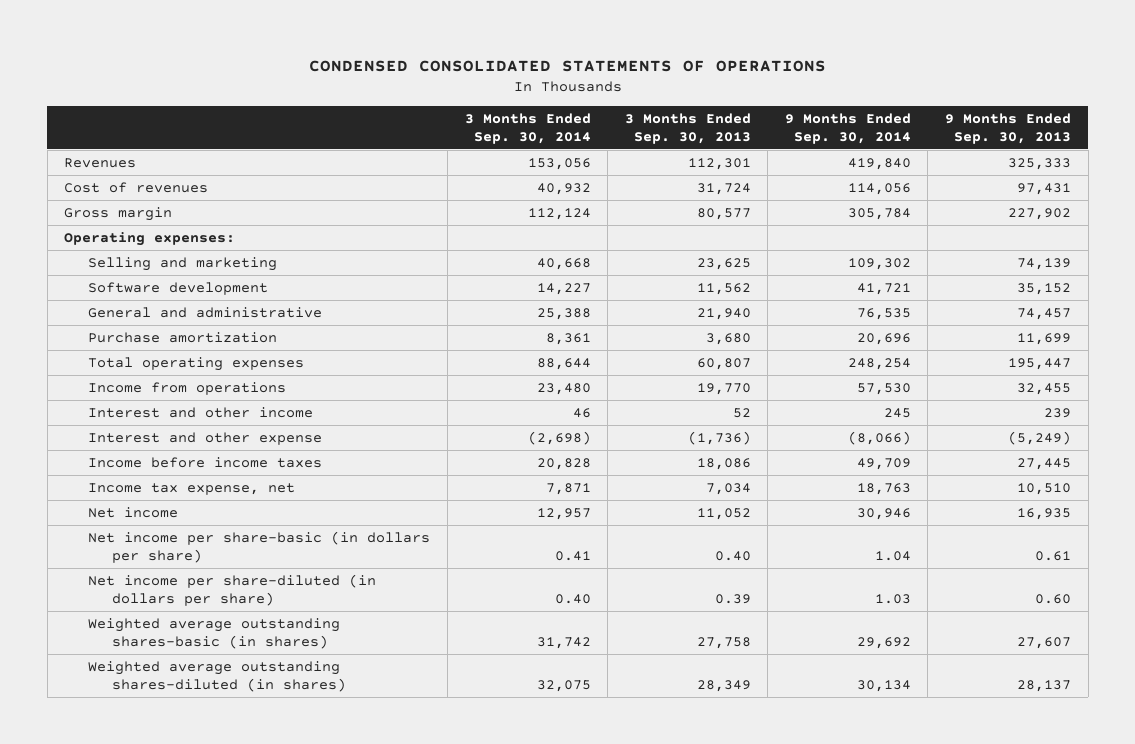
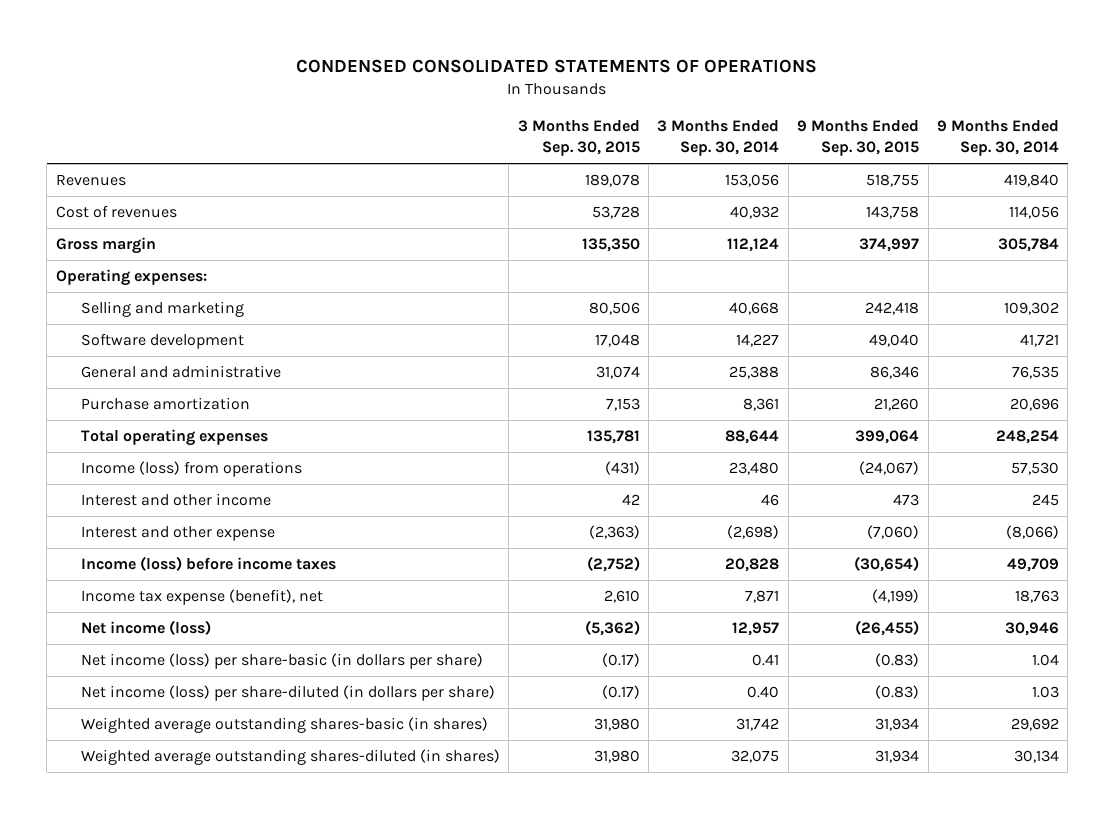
[624,113,751,144] 3 Months Ended Sep. 30, 2013 -> none
[944,113,1071,144] 9 Months Ended Sep. 30, 2013 -> none
none -> [517,120,640,157] 3 Months Ended Sep. 30, 2015
none -> [797,120,920,157] 9 Months Ended Sep. 30, 2015
[88,381,287,395] Income from operations -> [80,461,302,478] Income (loss) from operations
[88,456,323,468] Income before income taxes -> [80,556,336,572] Income (loss) before income taxes
[88,482,296,495] Income tax expense, net -> [80,589,323,606] Income tax expense (benefit), net
[88,506,179,518] Net income -> [80,620,211,636] Net income (loss)
[88,530,431,563] Net income per share-basic (in dollars per share) -> [80,653,483,670] Net income (loss) per share-basic (in dollars per share)
[88,573,377,606] Net income per share-diluted (in dollars per share) -> [80,685,495,702] Net income (loss) per share-diluted (in dollars per share)

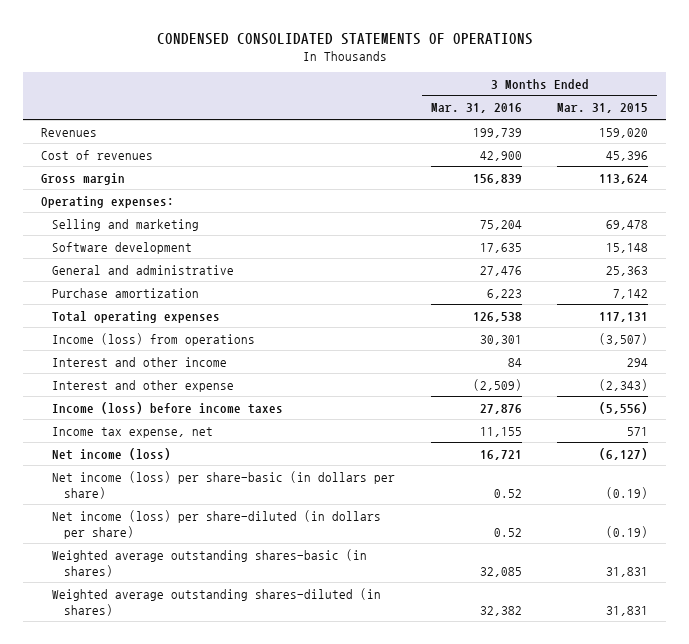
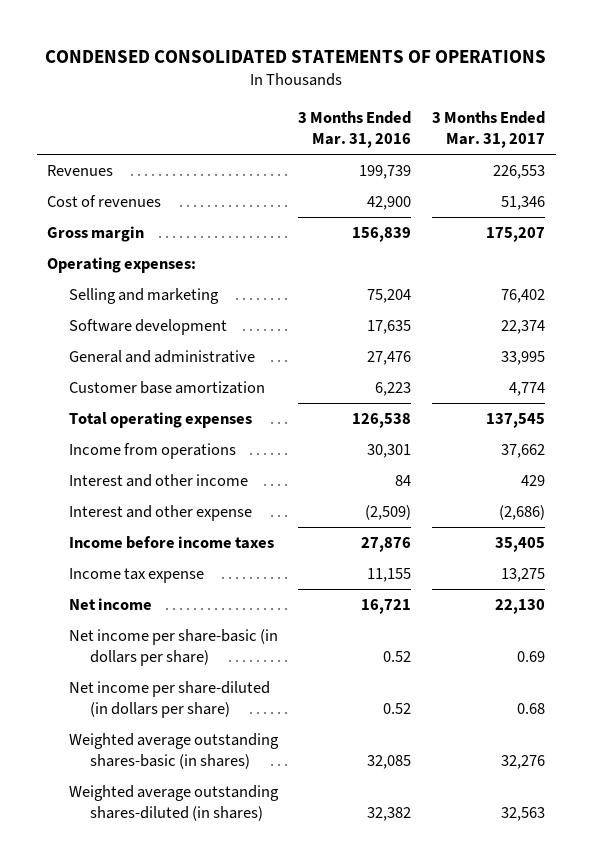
[557,103,649,114] Mar. 31, 2015 -> none
none -> [432,110,546,149] 3 Months Ended Mar. 31, 2017
[52,287,200,298] Purchase amortization -> [68,380,265,394] Customer base amortization
[52,332,256,346] Income (loss) from operations -> [68,442,236,459] Income from operations
[52,401,284,414] Income (loss) before income taxes -> [68,535,274,549] Income before income taxes
[52,426,214,438] Income tax expense, net -> [68,567,204,583] Income tax expense
[52,447,172,460] Net income (loss) -> [68,597,152,610] Net income
[52,470,396,499] Net income (loss) per share-basic (in dollars per share) -> [68,628,278,667] Net income per share-basic (in dollars per share)
[52,509,382,539] Net income (loss) per share-diluted (in dollars per share) -> [68,680,270,719] Net income per share-diluted (in dollars per share)

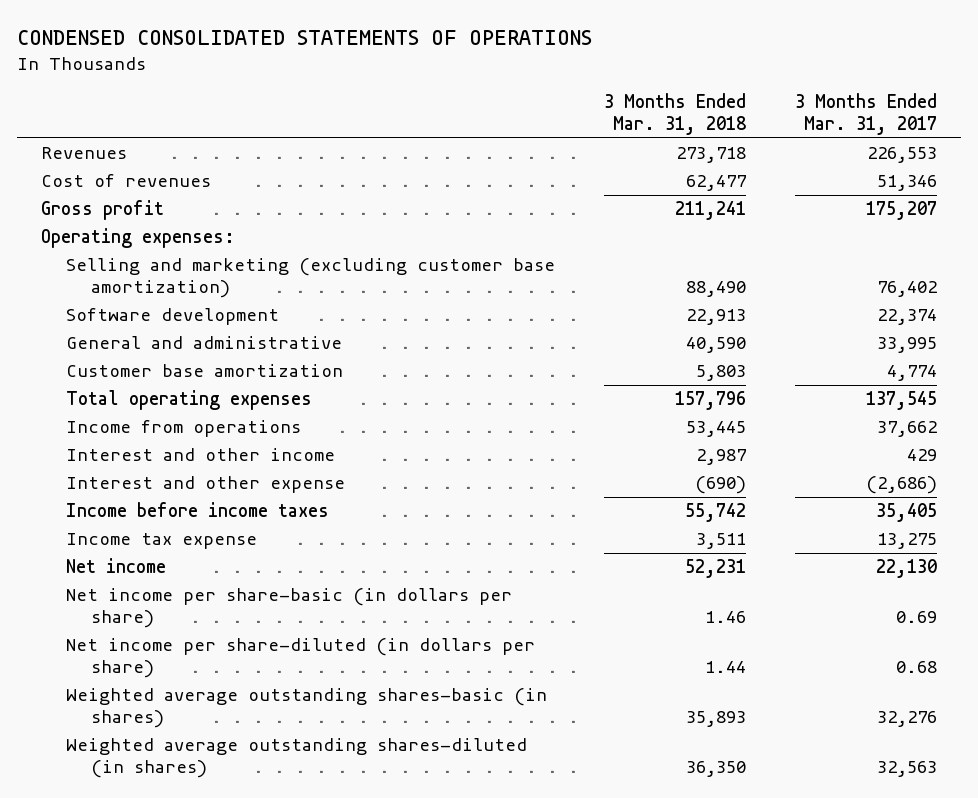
[298,110,412,149] 3 Months Ended Mar. 31, 2016 -> none
none -> [603,93,746,136] 3 Months Ended Mar. 31, 2018
[47,225,145,242] Gross margin -> [41,200,165,221] Gross profit
[68,287,219,304] Selling and marketing -> [65,258,555,299] Selling and marketing (excluding customer base amortization)

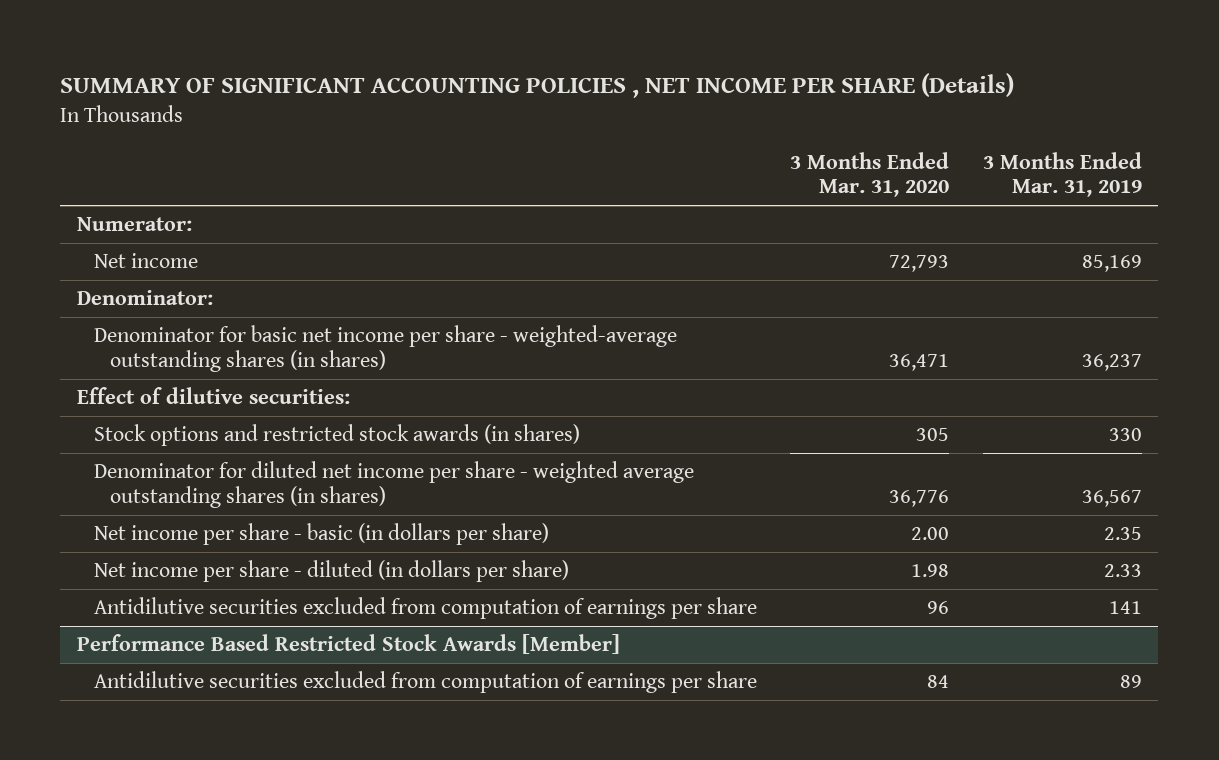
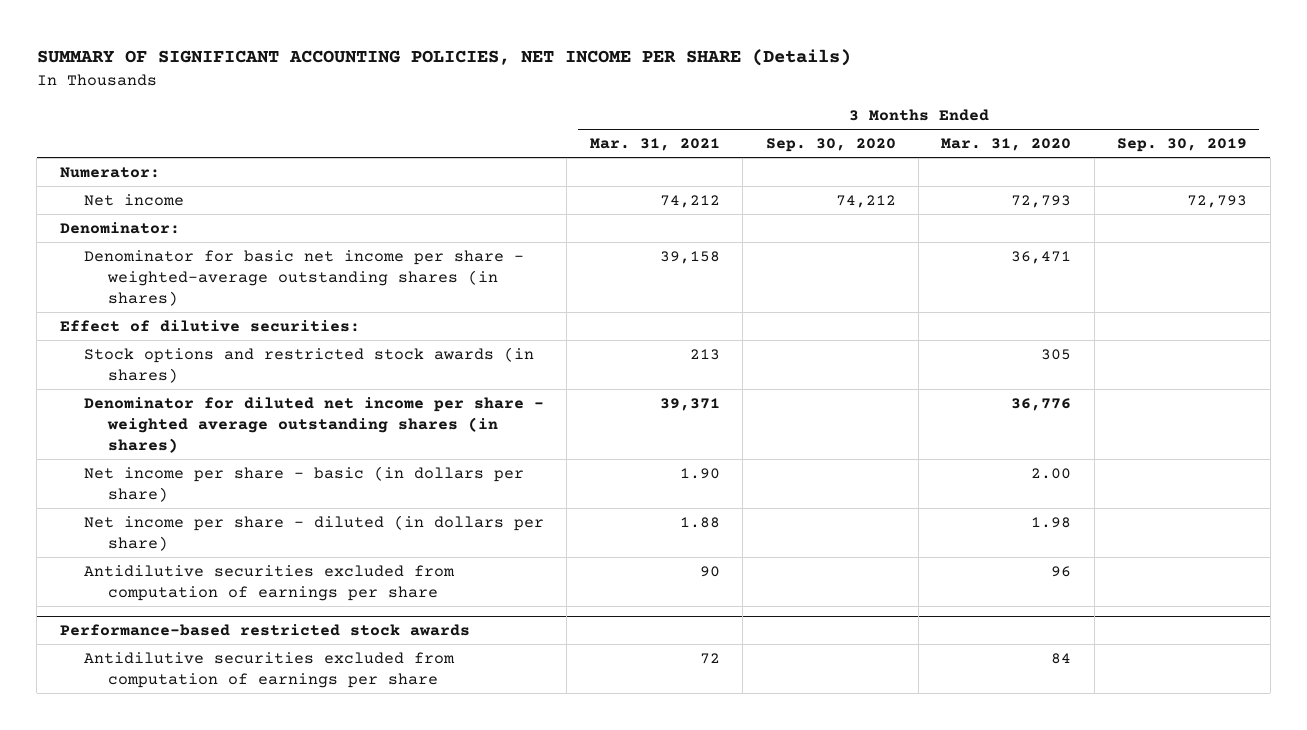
[60,73,1015,99] SUMMARY OF SIGNIFICANT ACCOUNTING POLICIES , NET INCOME PER SHARE (Details) -> [36,49,851,67] SUMMARY OF SIGNIFICANT ACCOUNTING POLICIES, NET INCOME PER SHARE (Details)
[982,151,1142,198] 3 Months Ended Mar. 31, 2019 -> none
none -> [589,138,720,152] Mar. 31, 2021
none -> [765,138,896,153] Sep. 30, 2020
none -> [1117,138,1248,153] Sep. 30, 2019
[77,634,621,655] Performance Based Restricted Stock Awards [Member] -> [59,624,470,637] Performance-based restricted stock awards

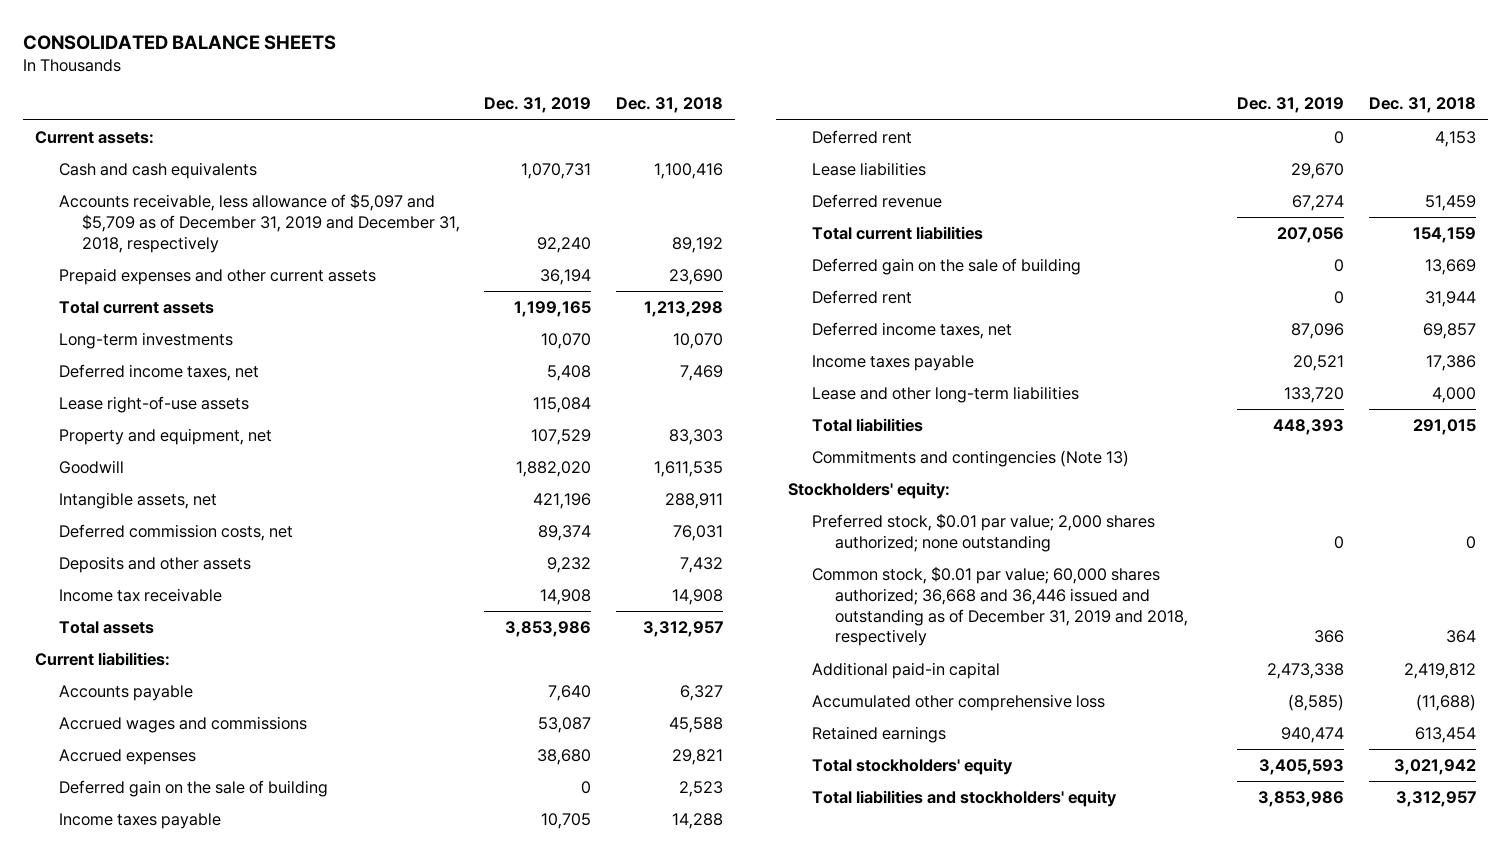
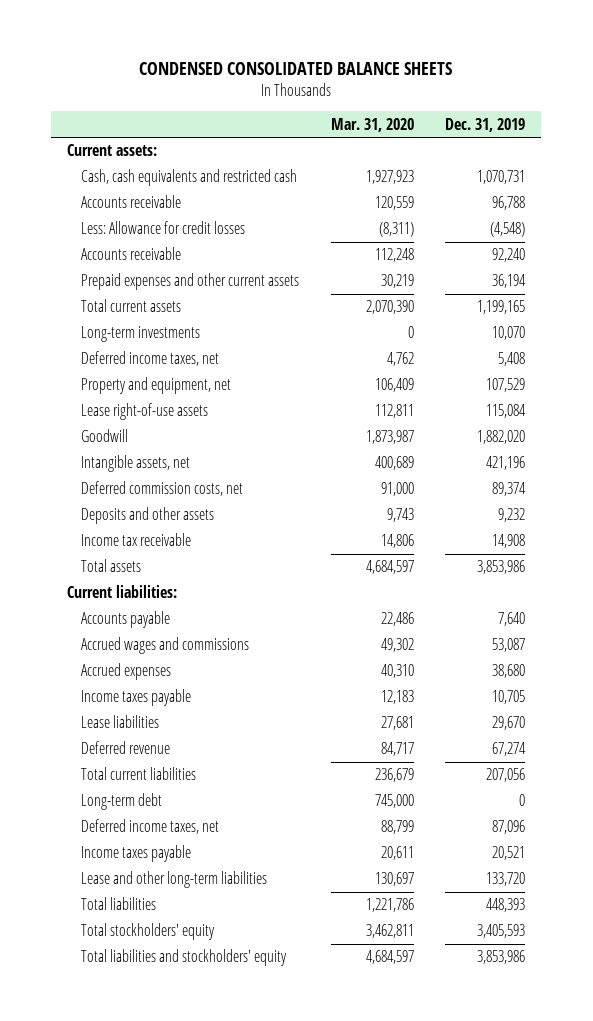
[22,34,336,50] CONSOLIDATED BALANCE SHEETS -> [139,62,453,76] CONDENSED CONSOLIDATED BALANCE SHEETS
[615,97,723,114] Dec. 31, 2018 -> none
none -> [330,117,414,132] Mar. 31, 2020
[58,162,257,180] Cash and cash equivalents -> [81,169,298,187] Cash, cash equivalents and restricted cash
none -> [81,195,182,209] Accounts receivable
none -> [81,221,246,235] Less: Allowance for credit losses
[58,193,461,253] Accounts receivable, less allowance of $5,097 and $5,709 as of December 31, 2019 and December 31, 2018, respectively -> [81,247,182,261] Accounts receivable
[58,396,249,414] Lease right-of-use assets -> [81,403,209,421] Lease right-of-use assets
[58,780,328,798] Deferred gain on the sale of building -> none
[811,130,912,145] Deferred rent -> none
[811,258,1081,276] Deferred gain on the sale of building -> none
[811,290,912,305] Deferred rent -> none
none -> [81,793,163,811] Long-term debt
[811,450,1129,468] Commitments and contingencies (Note 13) -> none
[788,482,951,500] Stockholders' equity: -> none
[811,513,1155,552] Preferred stock, $0.01 par value; 2,000 shares authorized; none outstanding -> none
[811,566,1189,647] Common stock, $0.01 par value; 60,000 shares authorized; 36,668 and 36,446 issued and outstanding as of December 31, 2019 and 2018, respectively -> none
[811,662,1000,680] Additional paid-in capital -> none
[811,694,1105,712] Accumulated other comprehensive loss -> none
[811,726,946,744] Retained earnings -> none

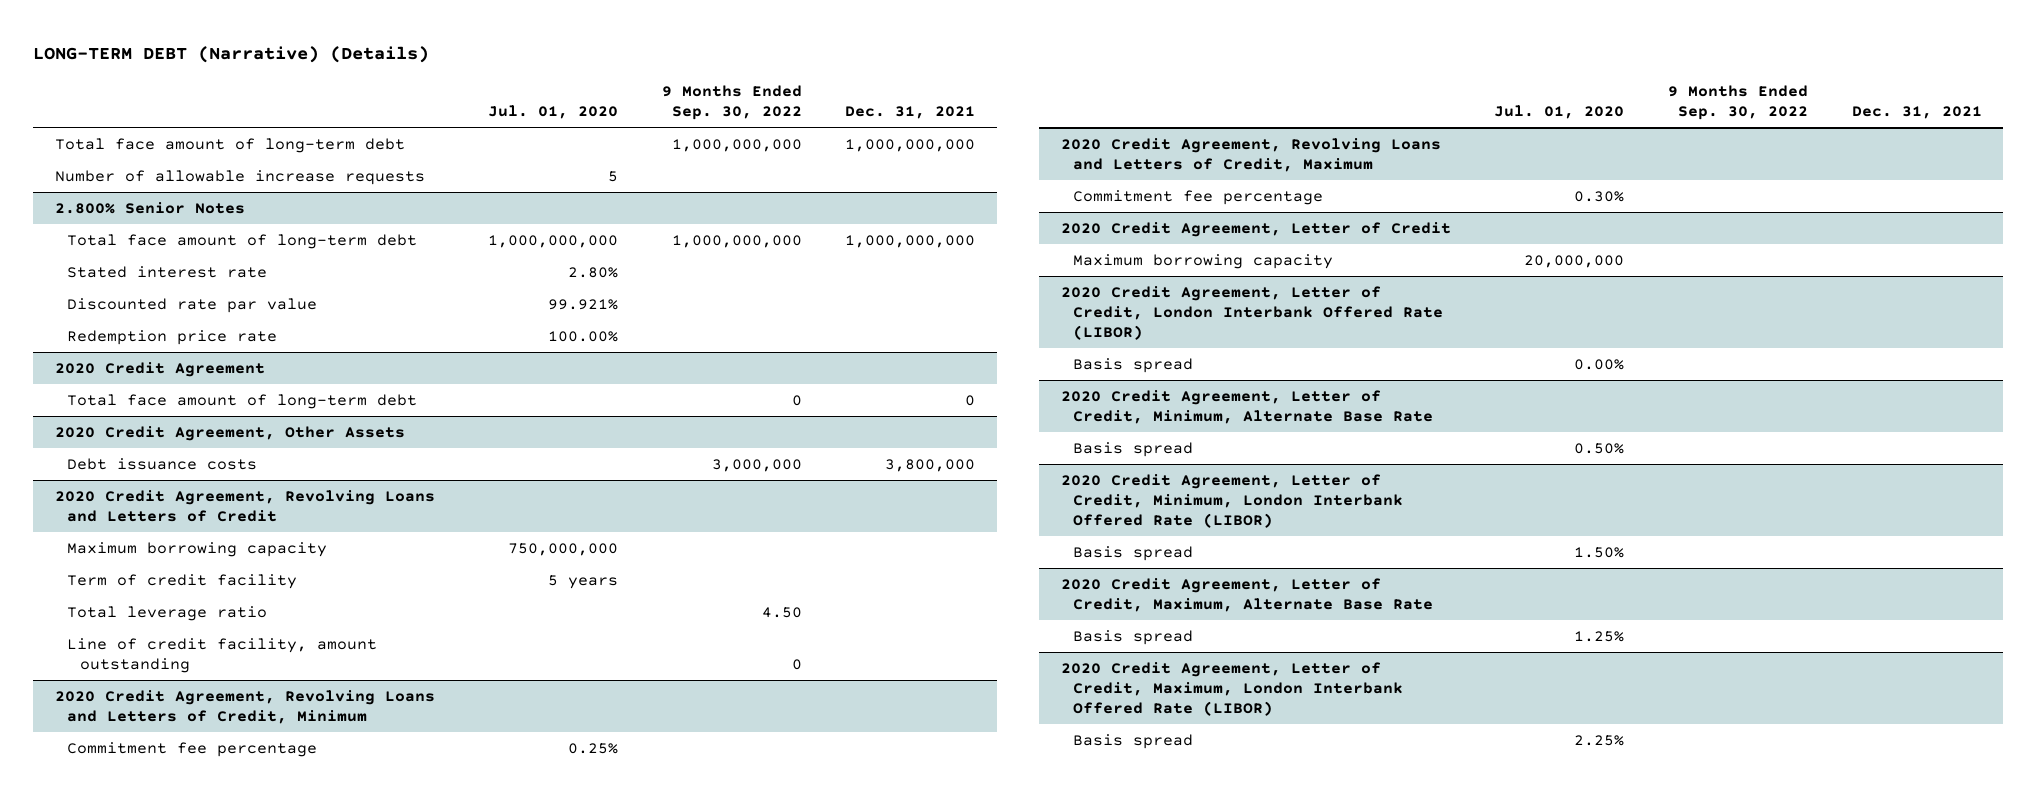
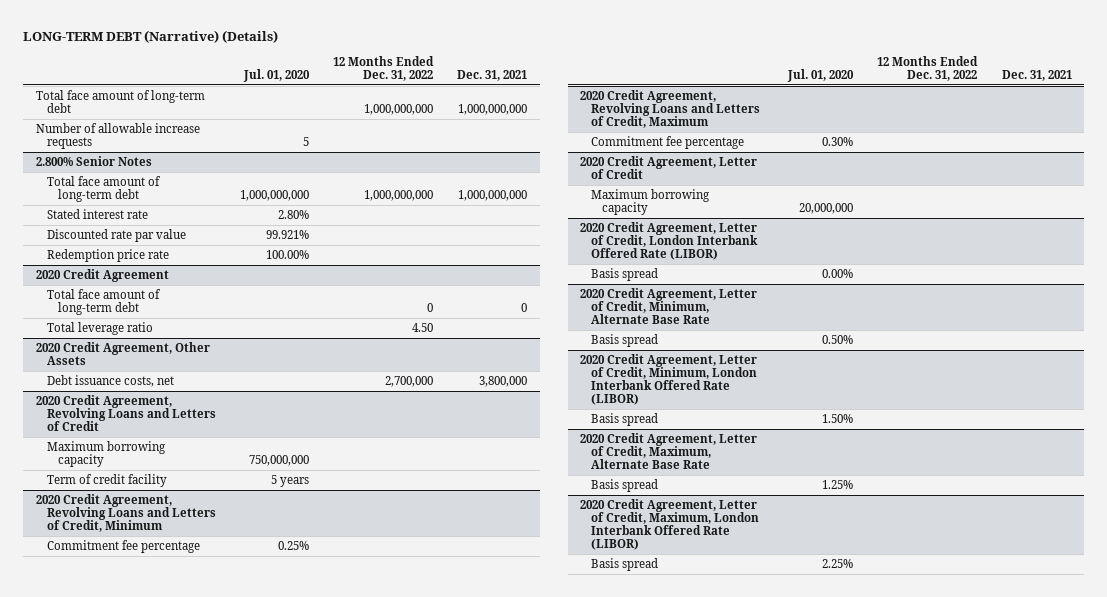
[661,85,802,121] 9 Months Ended Sep. 30, 2022 -> none
none -> [333,56,435,82] 12 Months Ended Dec. 31, 2022
none -> [46,321,153,335] Total leverage ratio
[67,457,258,470] Debt issuance costs -> [46,374,174,387] Debt issuance costs, net
[67,605,268,621] Total leverage ratio -> none
[67,637,378,674] Line of credit facility, amount outstanding -> none

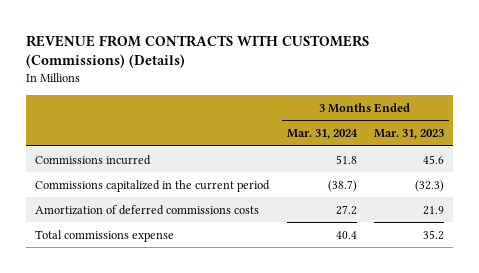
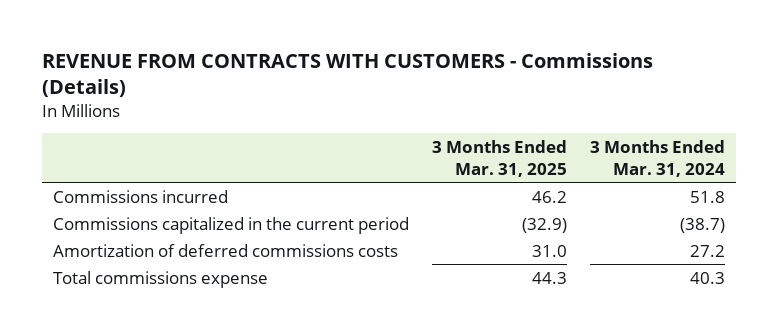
[26,34,370,69] REVENUE FROM CONTRACTS WITH CUSTOMERS (Commissions) (Details) -> [41,52,653,97] REVENUE FROM CONTRACTS WITH CUSTOMERS - Commissions (Details)
[374,129,445,140] Mar. 31, 2023 -> none
none -> [431,140,567,177] 3 Months Ended Mar. 31, 2025
[335,230,357,239] 40.4 -> [689,271,725,284] 40.3

